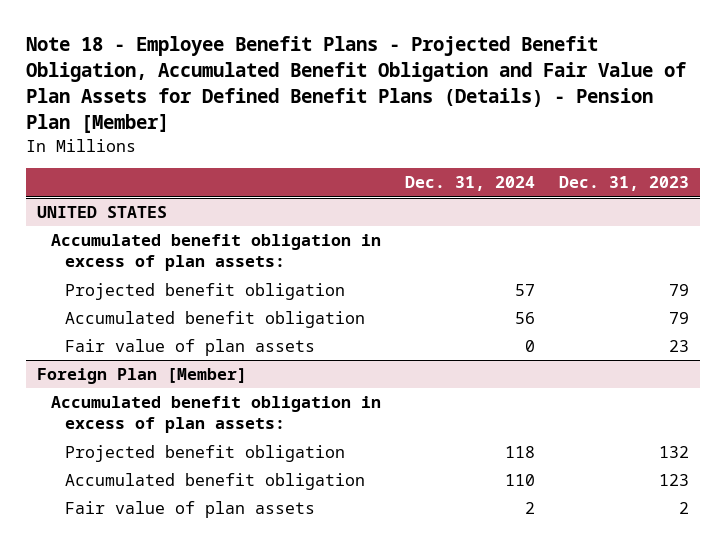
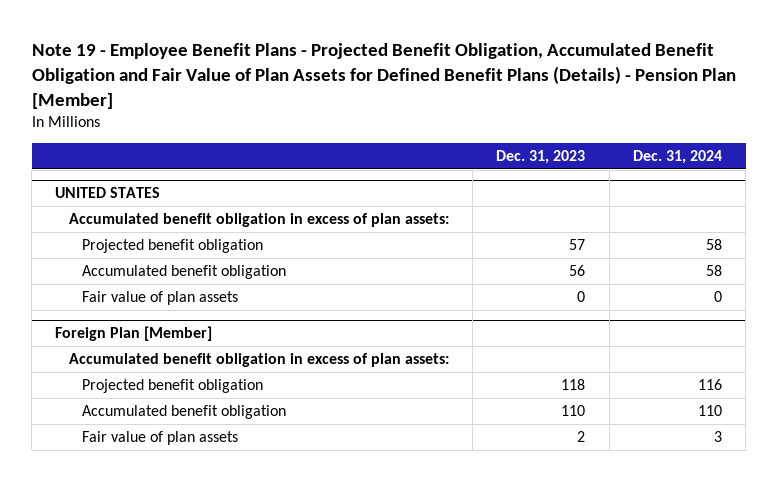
[25,36,687,134] Note 18 - Employee Benefit Plans - Projected Benefit Obligation, Accumulated Benefit Obligation and Fair Value of Plan Assets for Defined Benefit Plans (Details) - Pension Plan [Member] -> [31,43,736,109] Note 19 - Employee Benefit Plans - Projected Benefit Obligation, Accumulated Benefit Obligation and Fair Value of Plan Assets for Defined Benefit Plans (Details) - Pension Plan [Member]
[514,284,535,297] 57 -> [706,239,723,251] 58
[668,284,689,297] 79 -> [569,239,586,251] 57
[514,312,535,325] 56 -> [706,265,723,277] 58
[668,312,689,325] 79 -> [569,265,586,277] 56
[668,340,689,353] 23 -> [577,291,586,303] 0
[504,446,535,459] 118 -> [698,379,723,391] 116
[658,446,689,459] 132 -> [561,379,586,391] 118
[658,474,689,487] 123 -> [561,405,586,417] 110
[524,502,535,515] 2 -> [714,431,723,443] 3

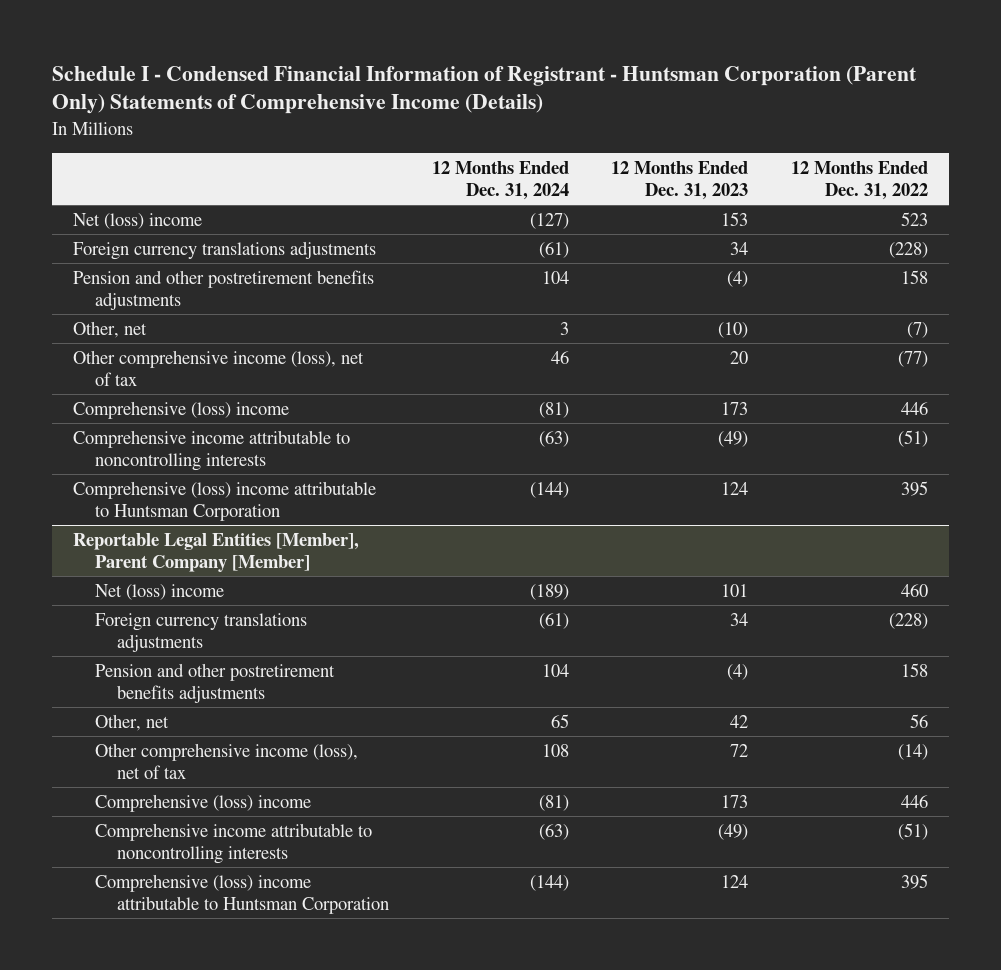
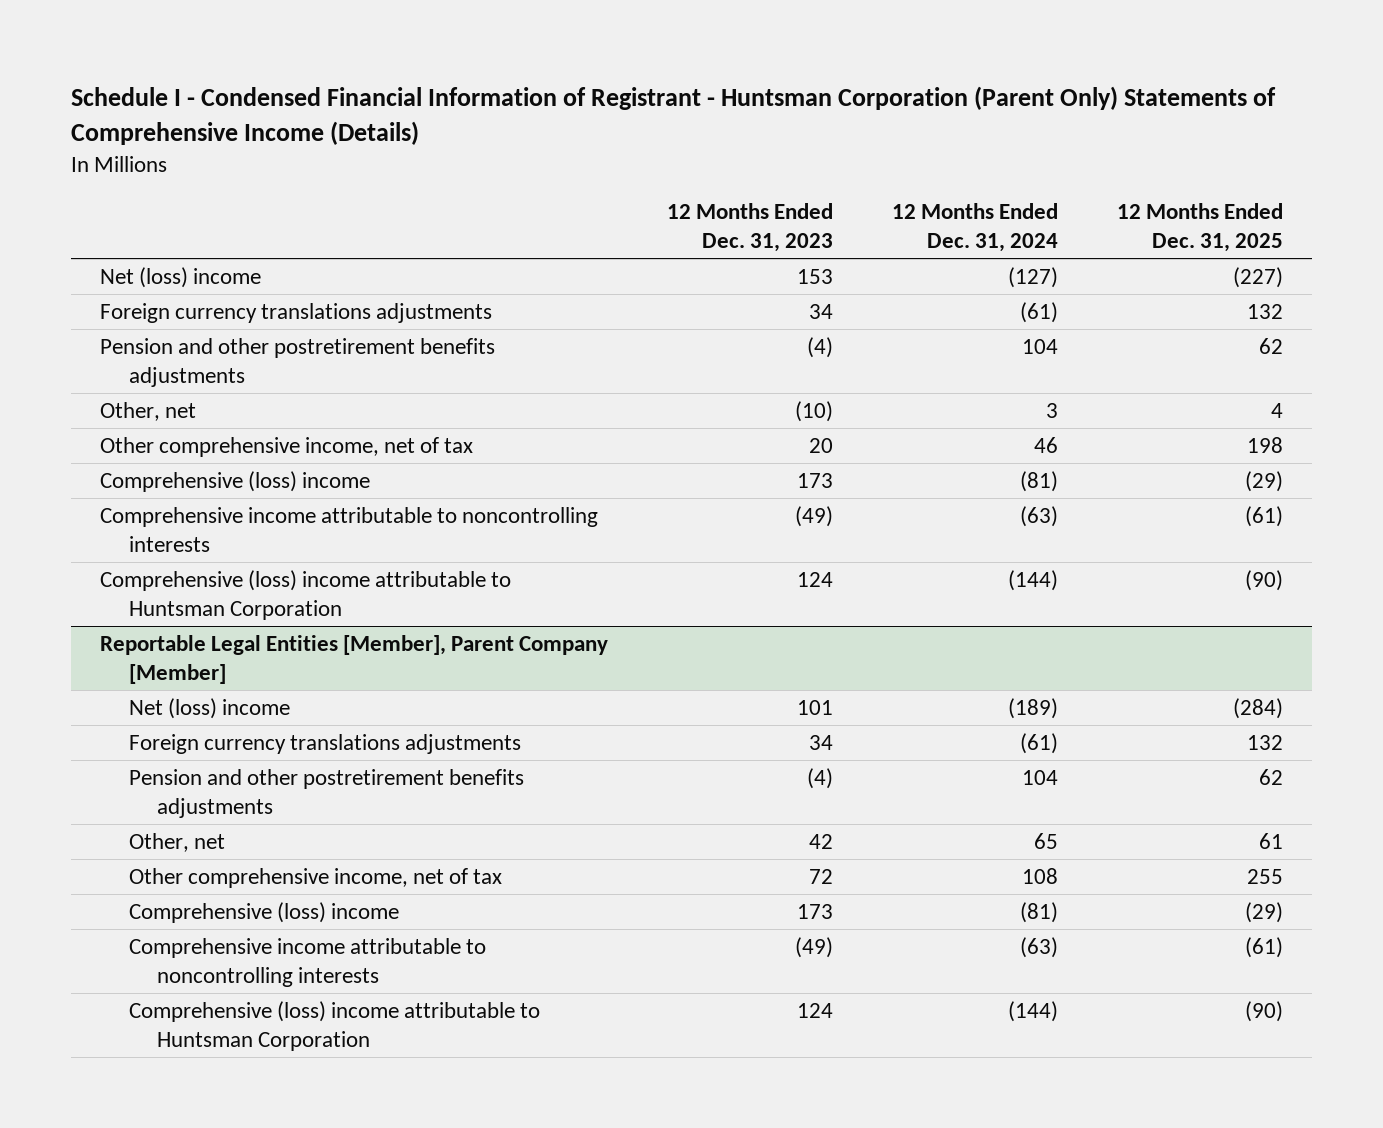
[791,160,929,200] 12 Months Ended Dec. 31, 2022 -> none
none -> [1116,203,1283,253] 12 Months Ended Dec. 31, 2025
[72,349,364,386] Other comprehensive income (loss), net of tax -> [100,436,474,457] Other comprehensive income, net of tax
[95,742,359,779] Other comprehensive income (loss), net of tax -> [128,867,502,888] Other comprehensive income, net of tax

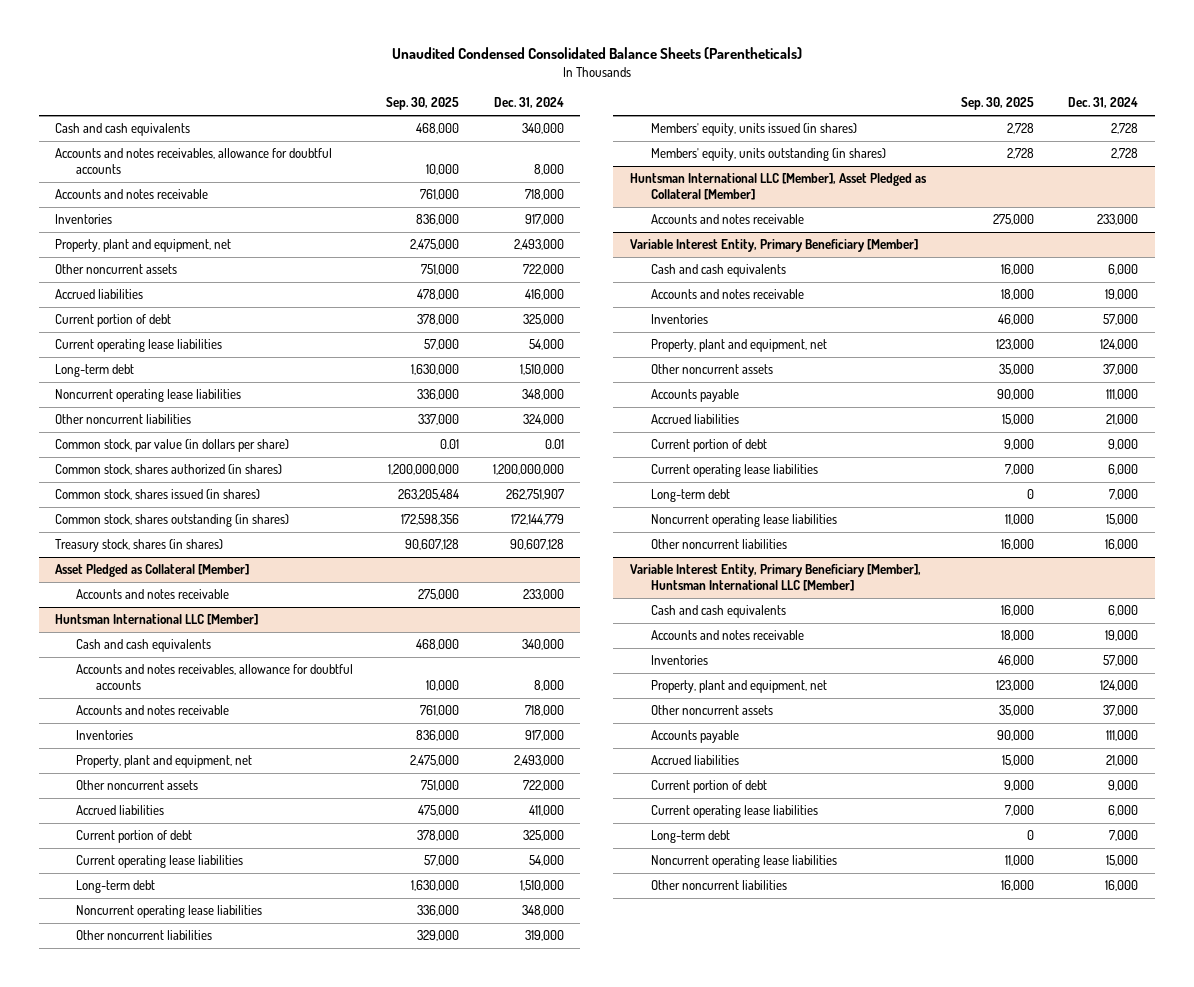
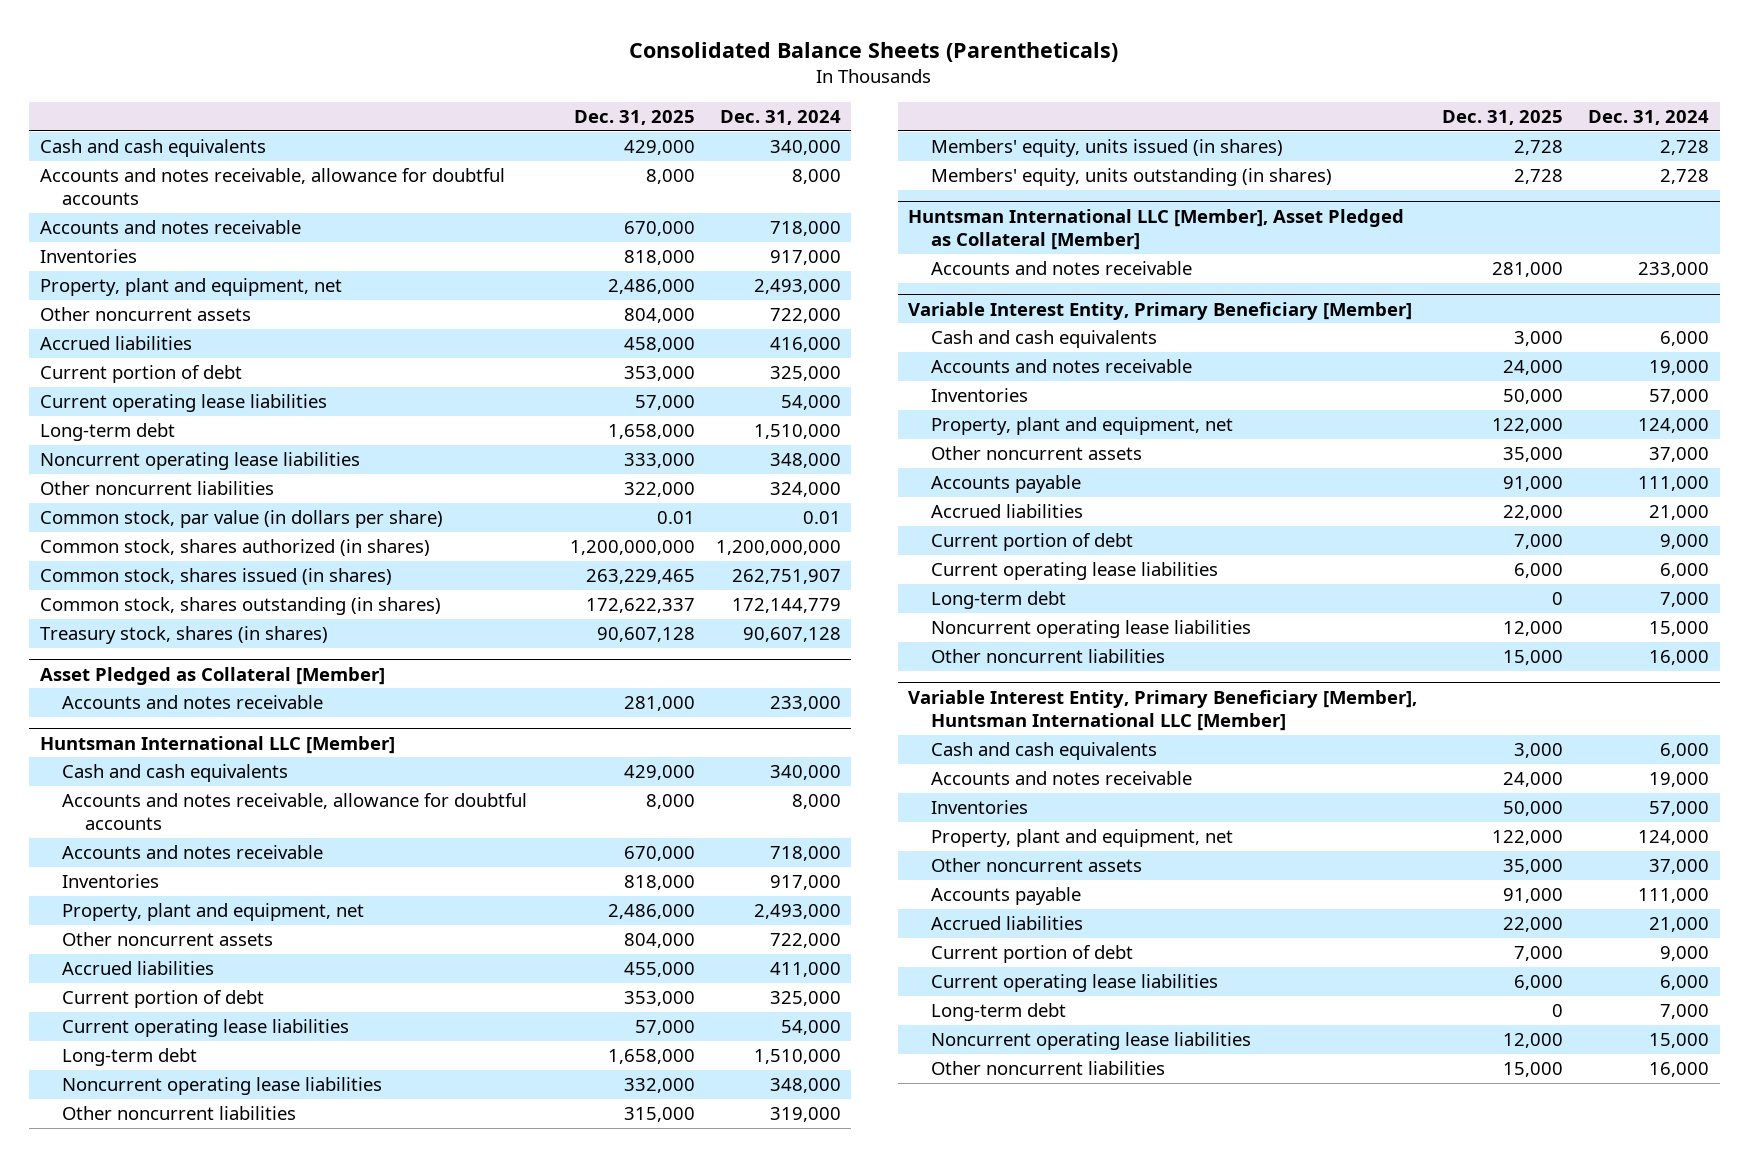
[391,47,802,60] Unaudited Condensed Consolidated Balance Sheets (Parentheticals) -> [629,42,1119,63] Consolidated Balance Sheets (Parentheticals)
[386,97,460,111] Sep. 30, 2025 -> none
none -> [573,110,695,126] Dec. 31, 2025
[55,148,333,174] Accounts and notes receivables, allowance for doubtful accounts -> [39,168,505,206] Accounts and notes receivable, allowance for doubtful accounts
[75,664,353,690] Accounts and notes receivables, allowance for doubtful accounts -> [62,793,528,831] Accounts and notes receivable, allowance for doubtful accounts

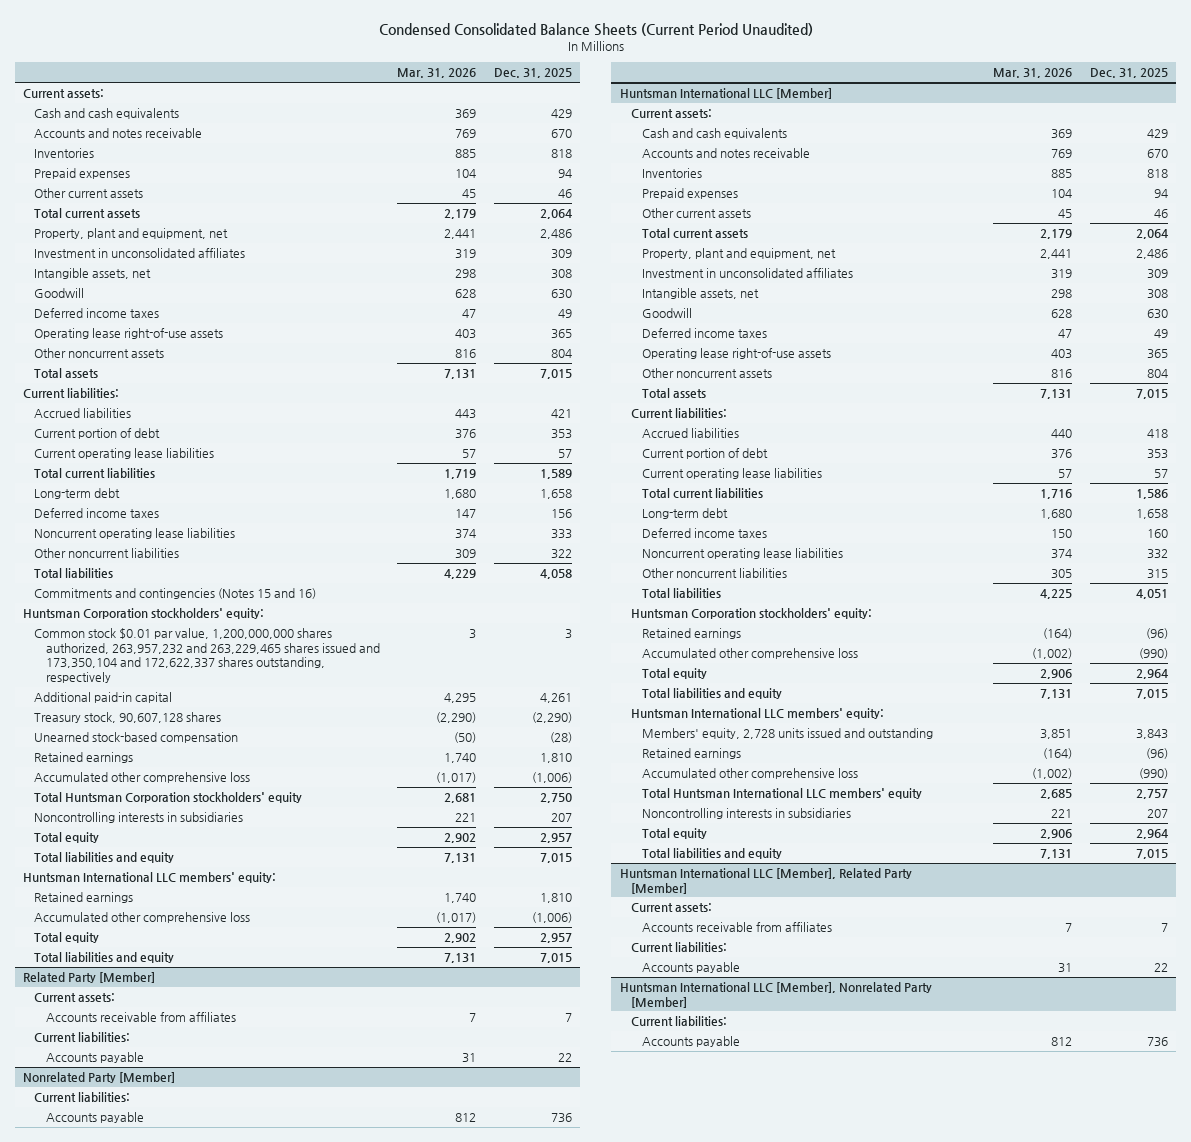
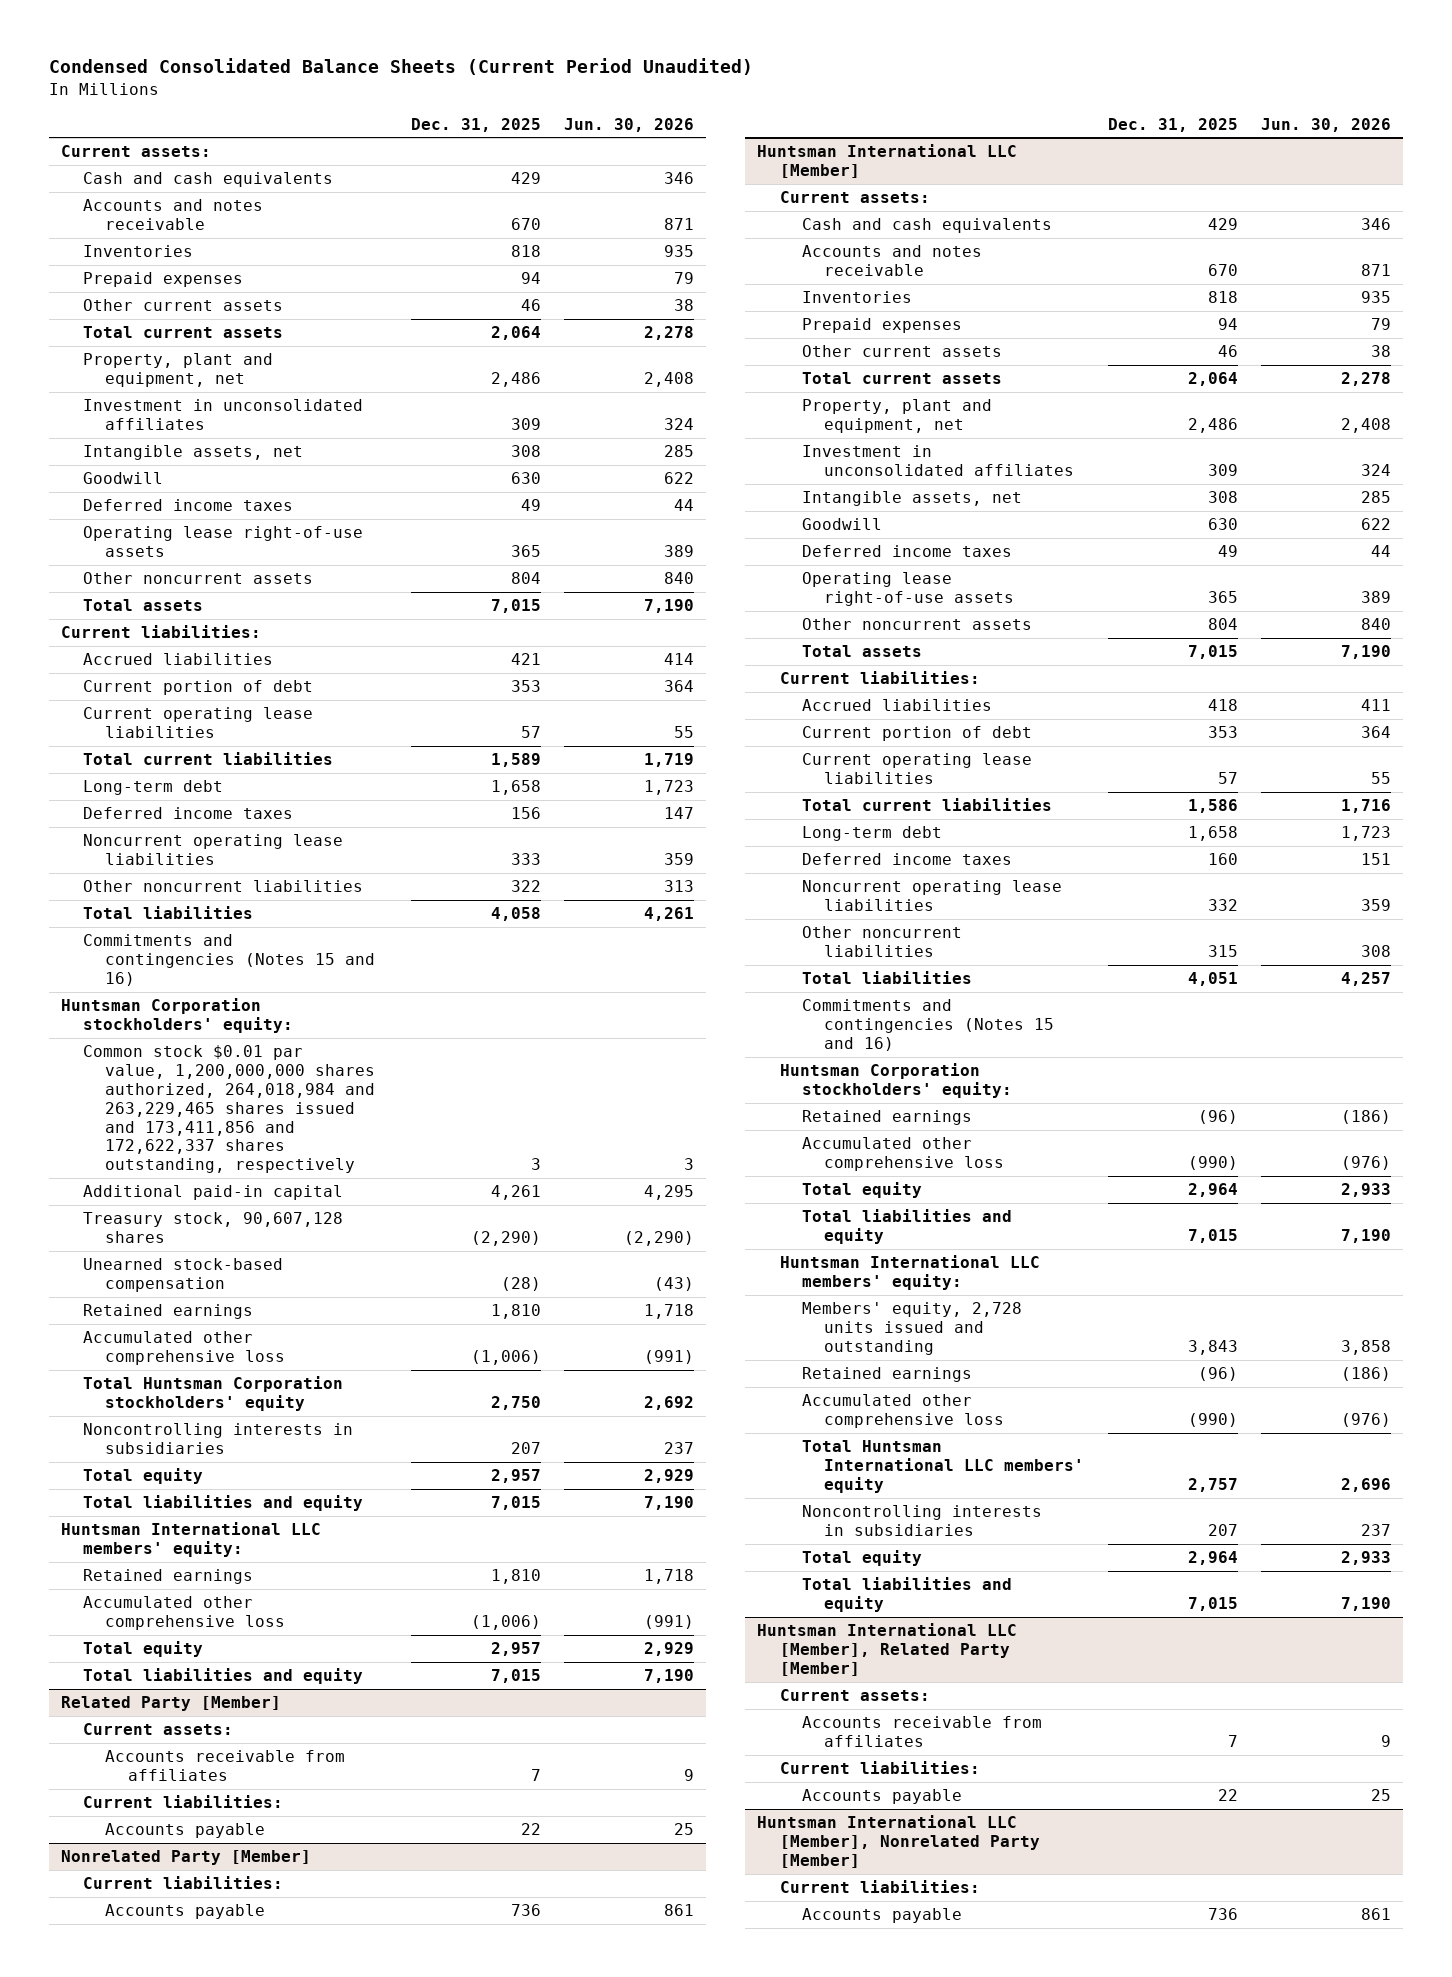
[397,68,477,79] Mar. 31, 2026 -> none
none -> [564,117,695,132] Jun. 30, 2026
[34,628,380,684] Common stock $0.01 par value, 1,200,000,000 shares authorized, 263,957,232 and 263,229,465 shares issued and 173,350,104 and 172,622,337 shares outstanding, respectively -> [82,1045,376,1174] Common stock $0.01 par value, 1,200,000,000 shares authorized, 264,018,984 and 263,229,465 shares issued and 173,411,856 and 172,622,337 shares outstanding, respectively
none -> [801,999,1055,1051] Commitments and contingencies (Notes 15 and 16)

